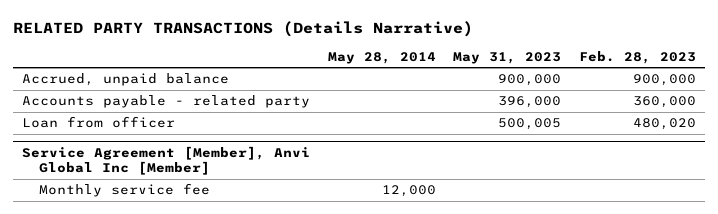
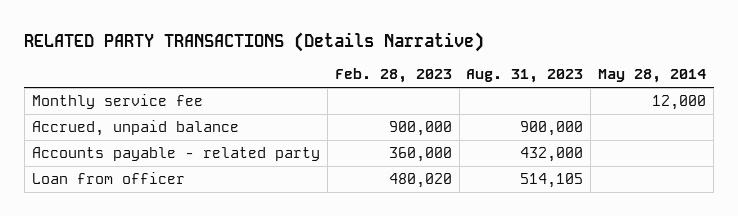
[453,51,562,64] May 31, 2023 -> none
none -> [466,69,584,84] Aug. 31, 2023
none -> [31,94,203,110] Monthly service fee
[22,145,311,176] Service Agreement [Member], Anvi Global Inc [Member] -> none
[39,183,211,198] Monthly service fee -> none

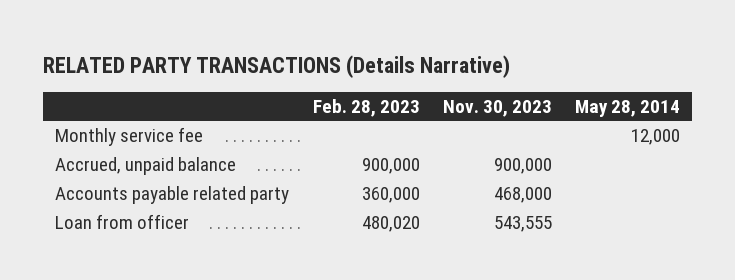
[466,69,584,84] Aug. 31, 2023 -> none
none -> [442,99,552,117] Nov. 30, 2023
[31,147,320,162] Accounts payable - related party -> [55,185,290,204] Accounts payable related party

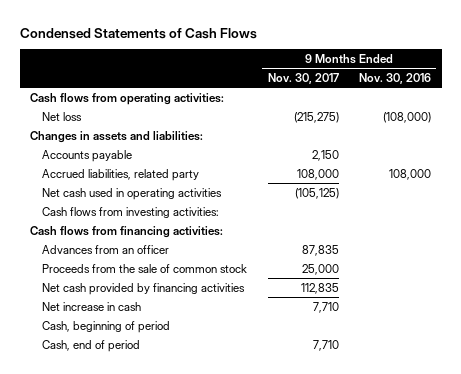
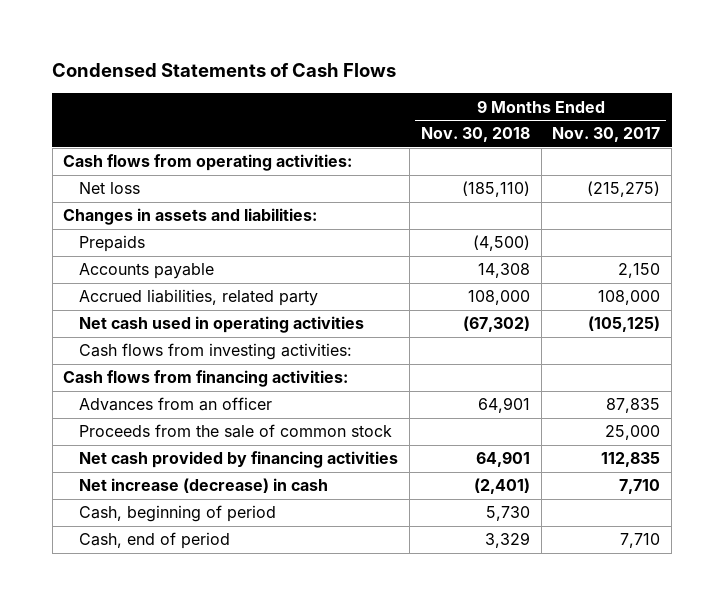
[359,72,432,84] Nov. 30, 2016 -> none
none -> [420,127,530,143] Nov. 30, 2018
none -> [79,235,146,253] Prepaids
[41,301,141,311] Net increase in cash -> [79,478,329,494] Net increase (decrease) in cash

